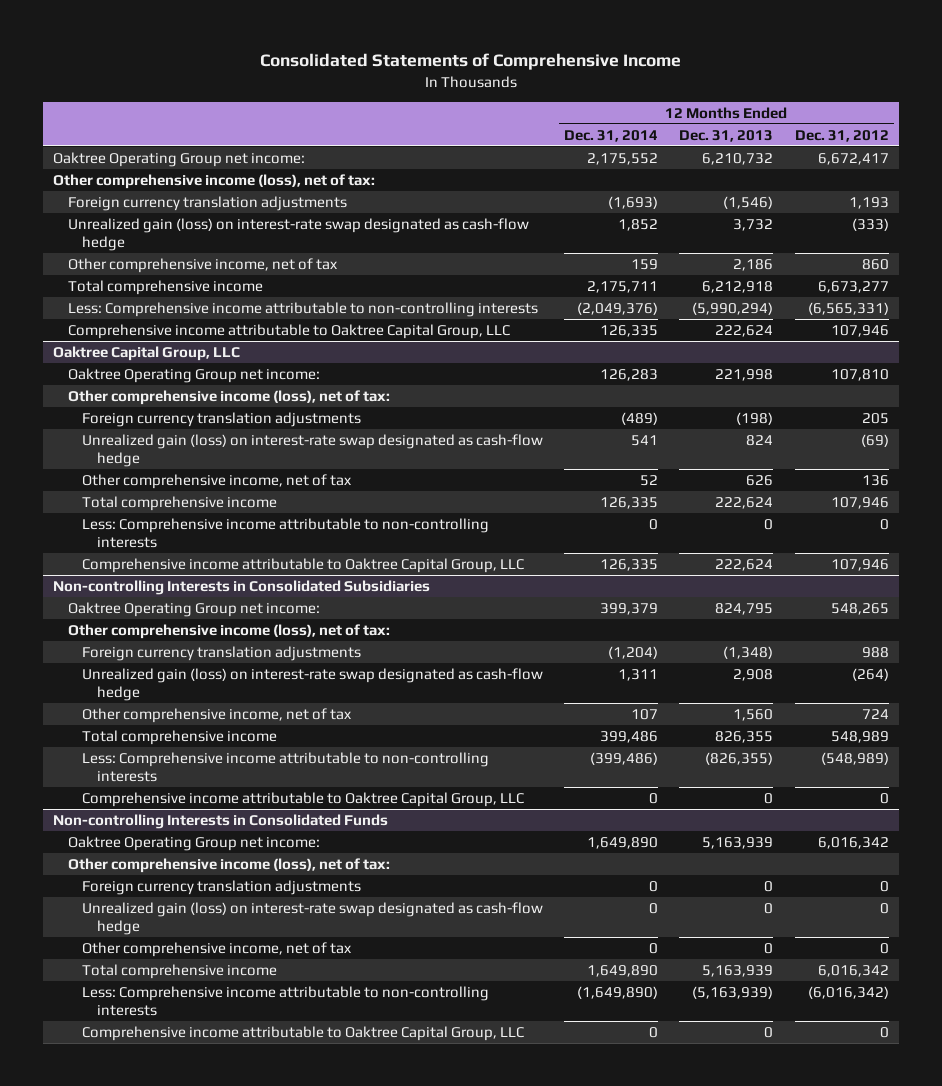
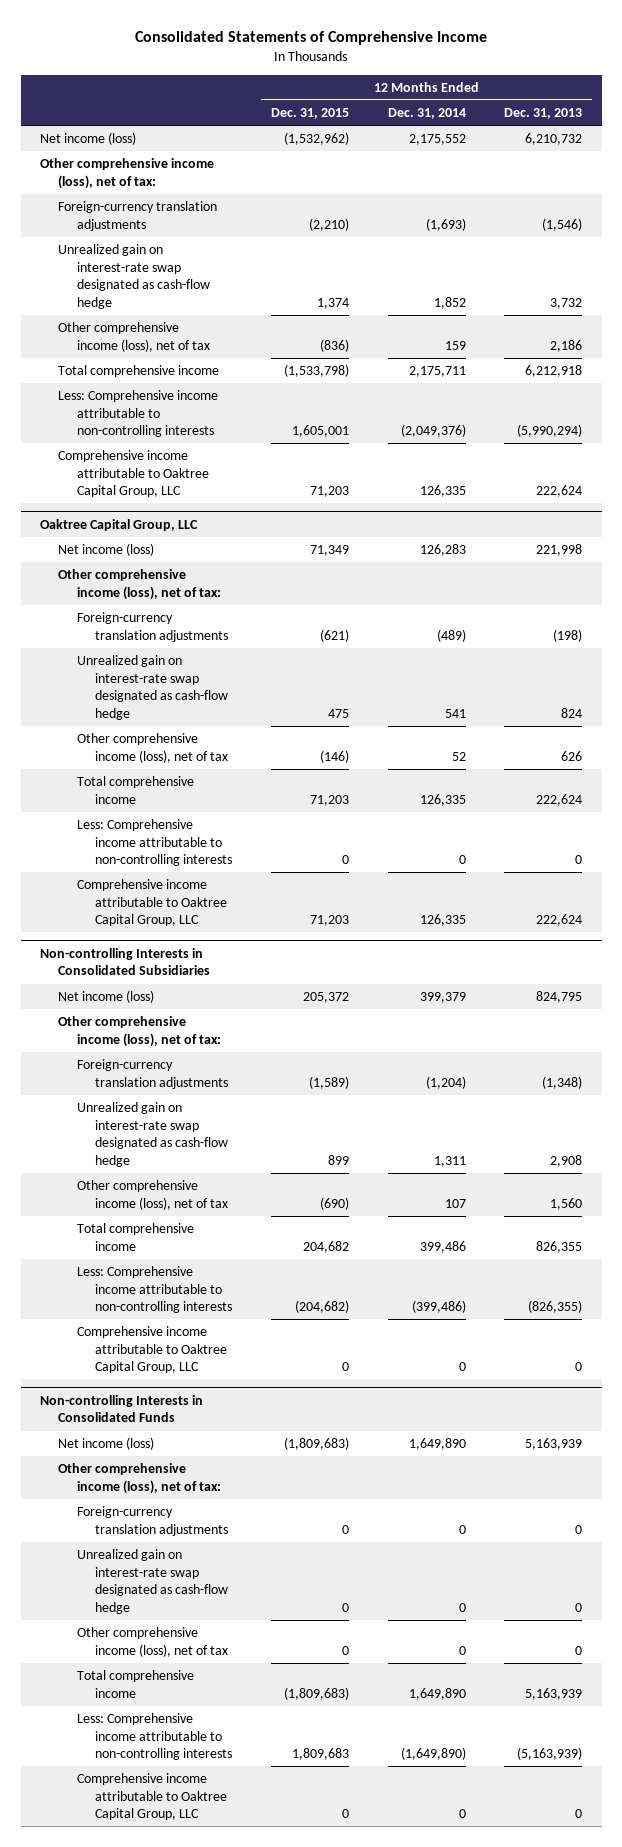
[794,129,889,142] Dec. 31, 2012 -> none
none -> [270,108,349,120] Dec. 31, 2015
[53,151,306,167] Oaktree Operating Group net income: -> [39,132,136,146] Net income (loss)
[67,195,347,211] Foreign currency translation adjustments -> [58,201,218,231] Foreign-currency translation adjustments
[67,217,529,251] Unrealized gain (loss) on interest-rate swap designated as cash-flow hedge -> [58,244,210,309] Unrealized gain on interest-rate swap designated as cash-flow hedge
[67,257,338,273] Other comprehensive income, net of tax -> [58,322,210,352] Other comprehensive income (loss), net of tax
[67,367,320,383] Oaktree Operating Group net income: -> [58,543,155,557] Net income (loss)
[82,411,362,427] Foreign currency translation adjustments -> [76,612,229,642] Foreign-currency translation adjustments
[82,433,544,467] Unrealized gain (loss) on interest-rate swap designated as cash-flow hedge -> [76,655,229,720] Unrealized gain on interest-rate swap designated as cash-flow hedge
[82,473,353,489] Other comprehensive income, net of tax -> [76,733,229,763] Other comprehensive income (loss), net of tax
[67,601,320,617] Oaktree Operating Group net income: -> [58,990,155,1004] Net income (loss)
[82,645,362,661] Foreign currency translation adjustments -> [76,1059,229,1089] Foreign-currency translation adjustments
[82,667,544,701] Unrealized gain (loss) on interest-rate swap designated as cash-flow hedge -> [76,1102,229,1167] Unrealized gain on interest-rate swap designated as cash-flow hedge
[82,707,353,723] Other comprehensive income, net of tax -> [76,1180,229,1210] Other comprehensive income (loss), net of tax
[67,835,320,851] Oaktree Operating Group net income: -> [58,1437,155,1451] Net income (loss)
[82,879,362,895] Foreign currency translation adjustments -> [76,1506,229,1536] Foreign-currency translation adjustments
[82,901,544,935] Unrealized gain (loss) on interest-rate swap designated as cash-flow hedge -> [76,1549,229,1614] Unrealized gain on interest-rate swap designated as cash-flow hedge
[82,941,353,957] Other comprehensive income, net of tax -> [76,1627,229,1657] Other comprehensive income (loss), net of tax

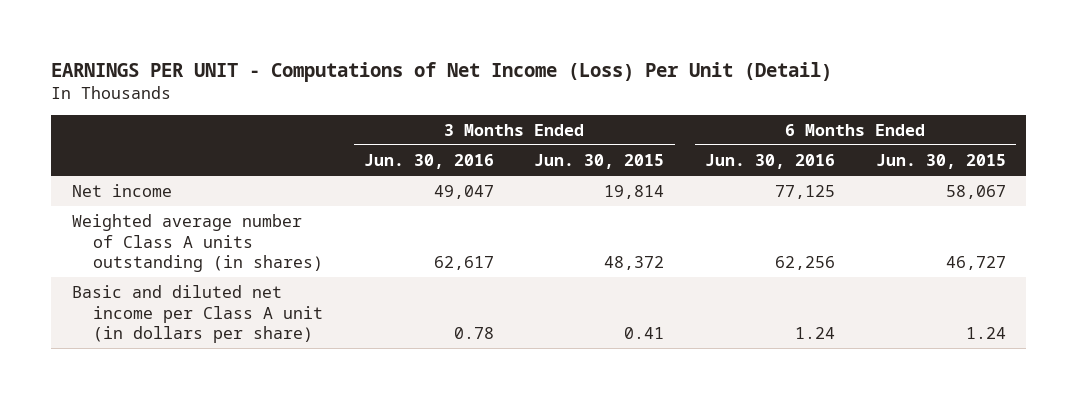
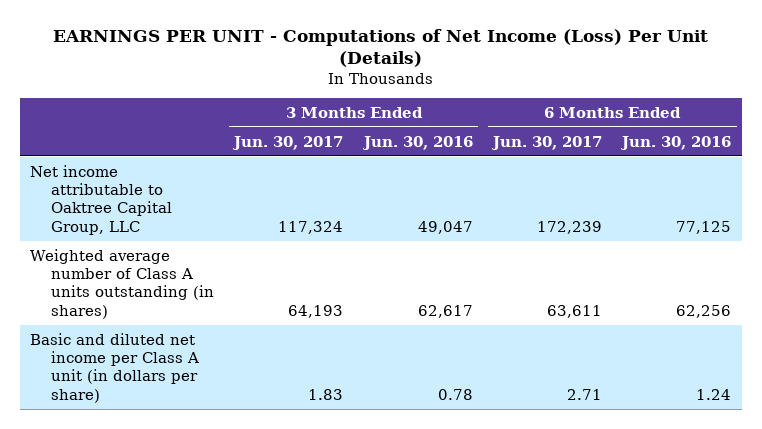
[51,61,833,82] EARNINGS PER UNIT - Computations of Net Income (Loss) Per Unit (Detail) -> [52,29,708,68] EARNINGS PER UNIT - Computations of Net Income (Loss) Per Unit (Details)
[534,153,665,169] Jun. 30, 2015 -> none
[875,153,1006,169] Jun. 30, 2015 -> none
none -> [232,135,344,150] Jun. 30, 2017
none -> [491,135,603,150] Jun. 30, 2017
[71,183,172,197] Net income -> [30,164,172,235] Net income attributable to Oaktree Capital Group, LLC

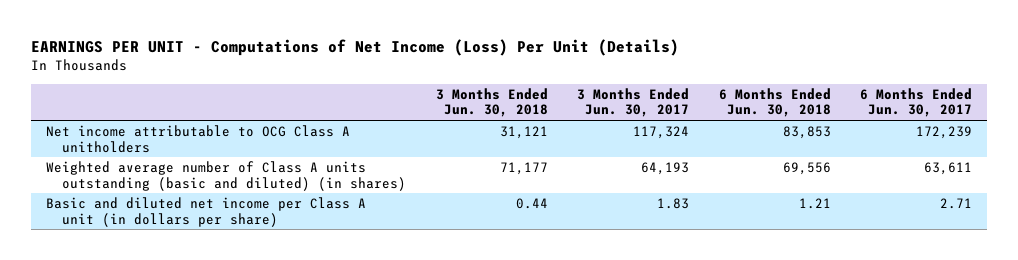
[361,135,473,150] Jun. 30, 2016 -> none
[620,135,732,150] Jun. 30, 2016 -> none
none -> [435,87,548,118] 3 Months Ended Jun. 30, 2018
none -> [718,87,831,118] 6 Months Ended Jun. 30, 2018
[30,164,172,235] Net income attributable to Oaktree Capital Group, LLC -> [45,125,350,153] Net income attributable to OCG Class A unitholders
[30,248,214,319] Weighted average number of Class A units outstanding (in shares) -> [45,161,406,191] Weighted average number of Class A units outstanding (basic and diluted) (in shares)

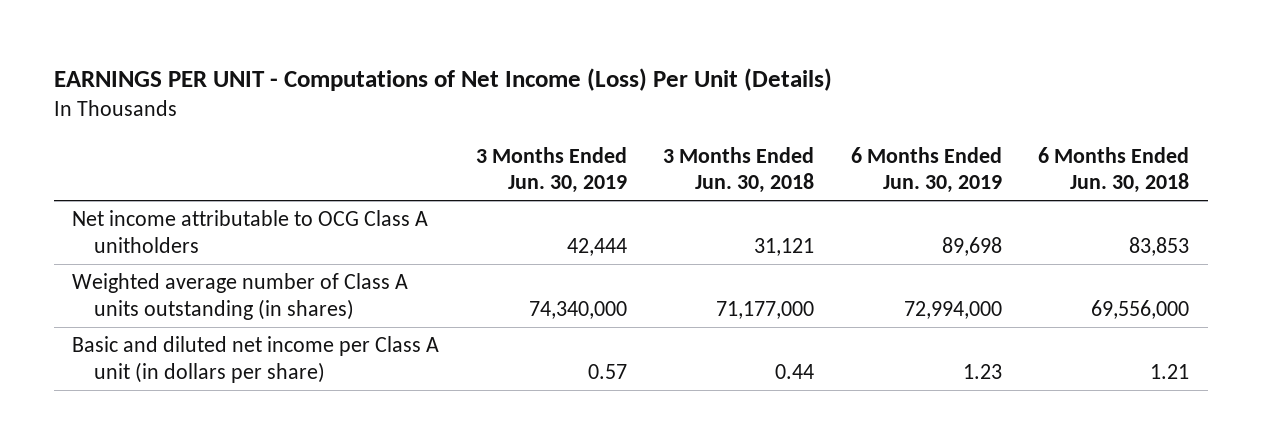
[577,87,690,118] 3 Months Ended Jun. 30, 2017 -> none
[860,87,973,118] 6 Months Ended Jun. 30, 2017 -> none
none -> [475,146,627,193] 3 Months Ended Jun. 30, 2019
none -> [850,146,1002,193] 6 Months Ended Jun. 30, 2019
[45,161,406,191] Weighted average number of Class A units outstanding (basic and diluted) (in shares) -> [72,273,409,320] Weighted average number of Class A units outstanding (in shares)
[499,162,548,176] 71,177 -> [716,300,815,319] 71,177,000
[782,162,831,176] 69,556 -> [1091,299,1190,319] 69,556,000

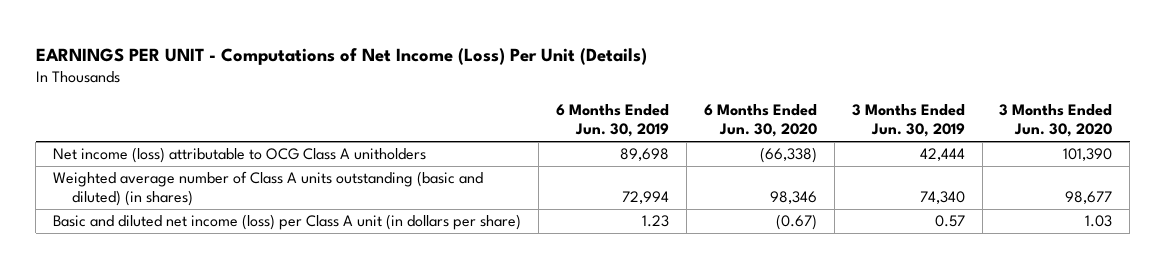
[663,146,815,193] 3 Months Ended Jun. 30, 2018 -> none
[1038,146,1190,193] 6 Months Ended Jun. 30, 2018 -> none
none -> [703,104,817,138] 6 Months Ended Jun. 30, 2020
none -> [999,104,1113,138] 3 Months Ended Jun. 30, 2020
[72,210,429,253] Net income attributable to OCG Class A unitholders -> [53,147,427,164] Net income (loss) attributable to OCG Class A unitholders
[72,273,409,320] Weighted average number of Class A units outstanding (in shares) -> [53,171,484,207] Weighted average number of Class A units outstanding (basic and diluted) (in shares)
[528,300,627,319] 74,340,000 -> [919,191,965,205] 74,340
[903,300,1002,319] 72,994,000 -> [622,191,670,205] 72,994
[72,336,440,383] Basic and diluted net income per Class A unit (in dollars per share) -> [53,214,522,231] Basic and diluted net income (loss) per Class A unit (in dollars per share)

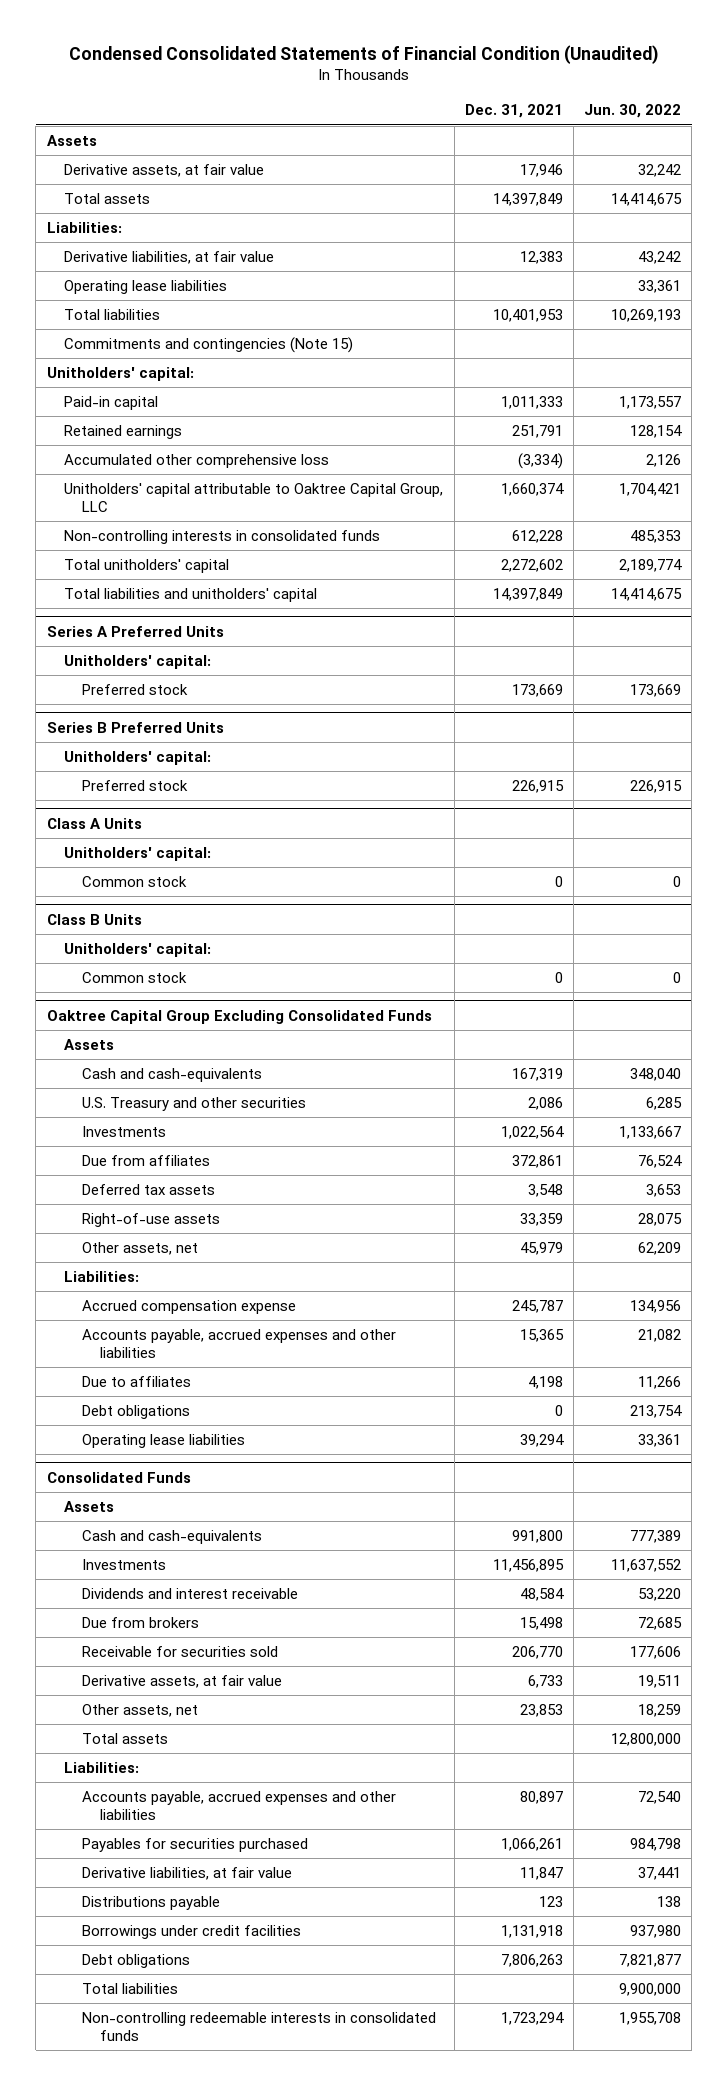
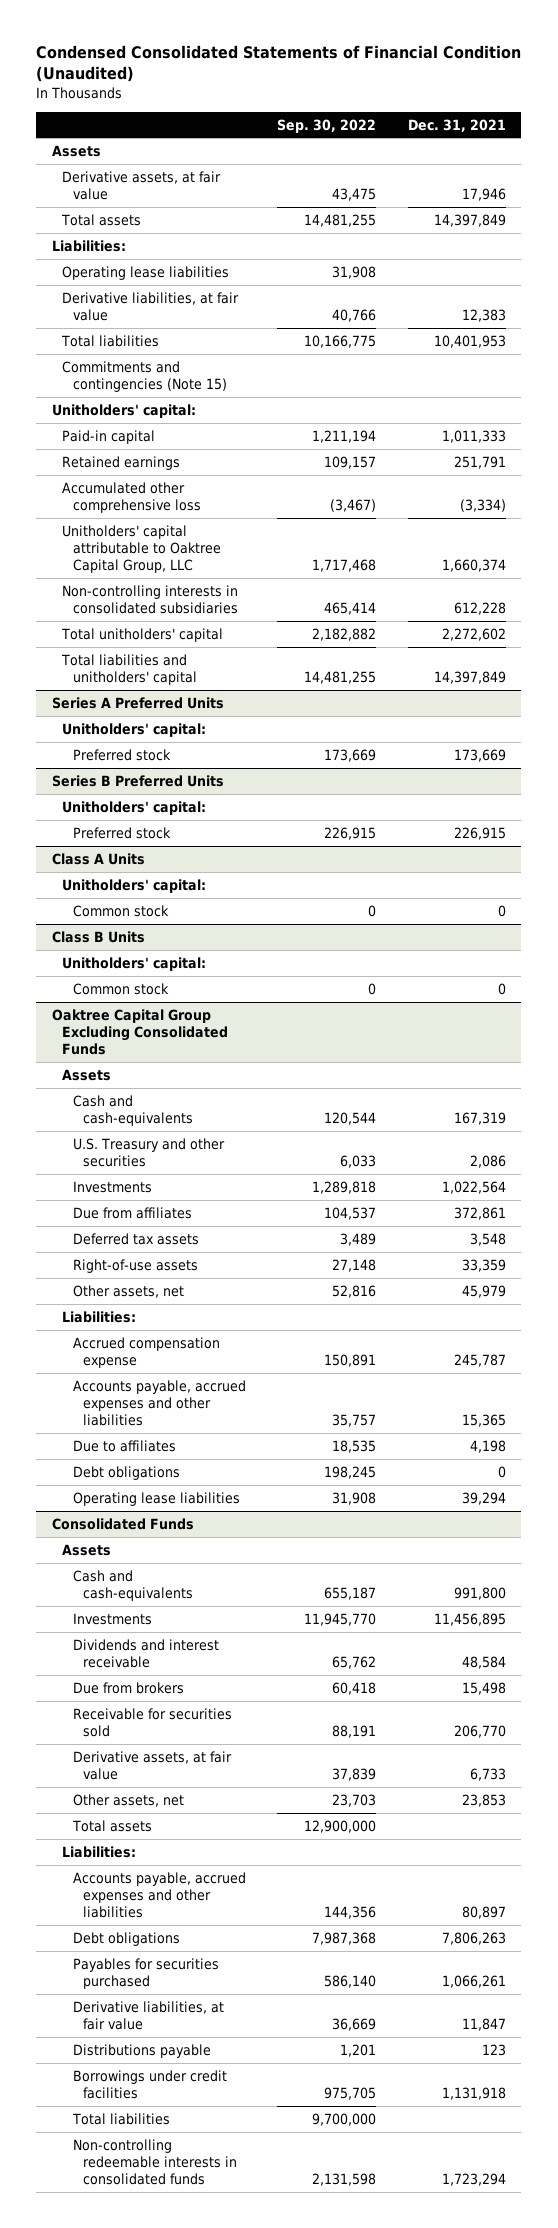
[584,104,682,119] Jun. 30, 2022 -> none
none -> [277,118,377,133] Sep. 30, 2022
[64,251,275,265] Derivative liabilities, at fair value -> [62,291,240,322] Derivative liabilities, at fair value
[64,530,381,545] Non-controlling interests in consolidated funds -> [62,584,239,615] Non-controlling interests in consolidated subsidiaries
[82,1954,191,1969] Debt obligations -> [72,1931,180,1946] Debt obligations

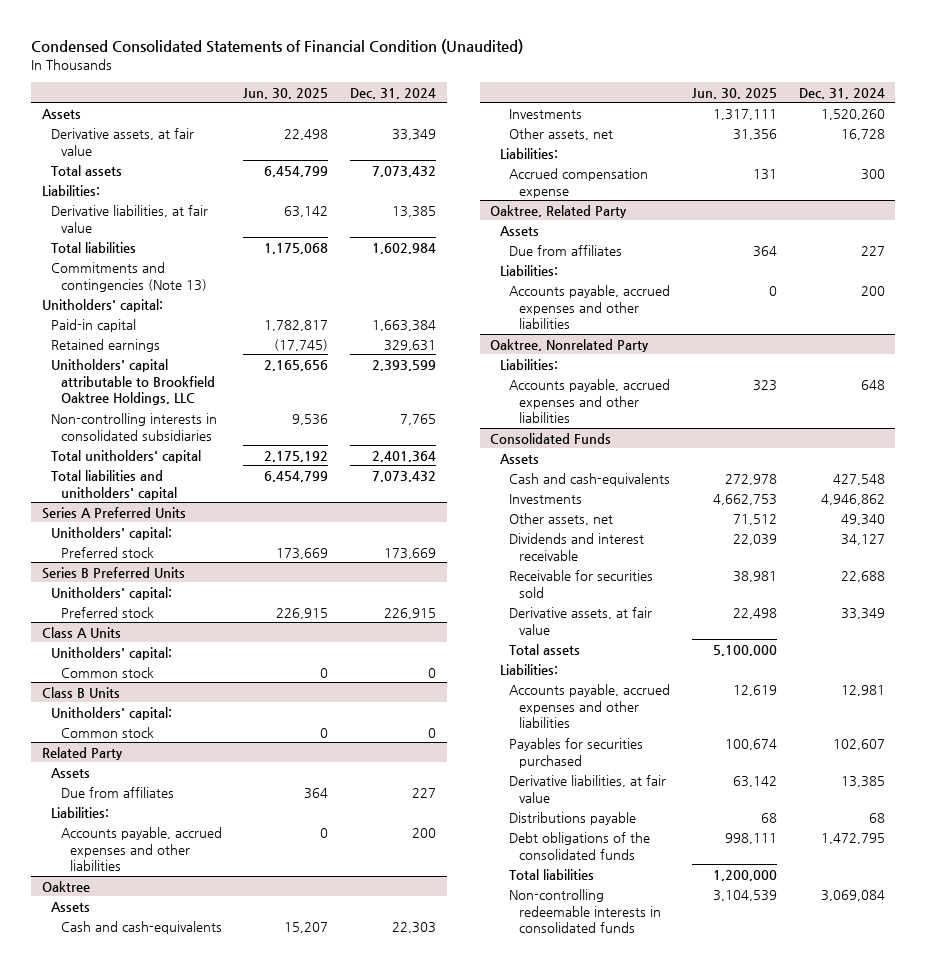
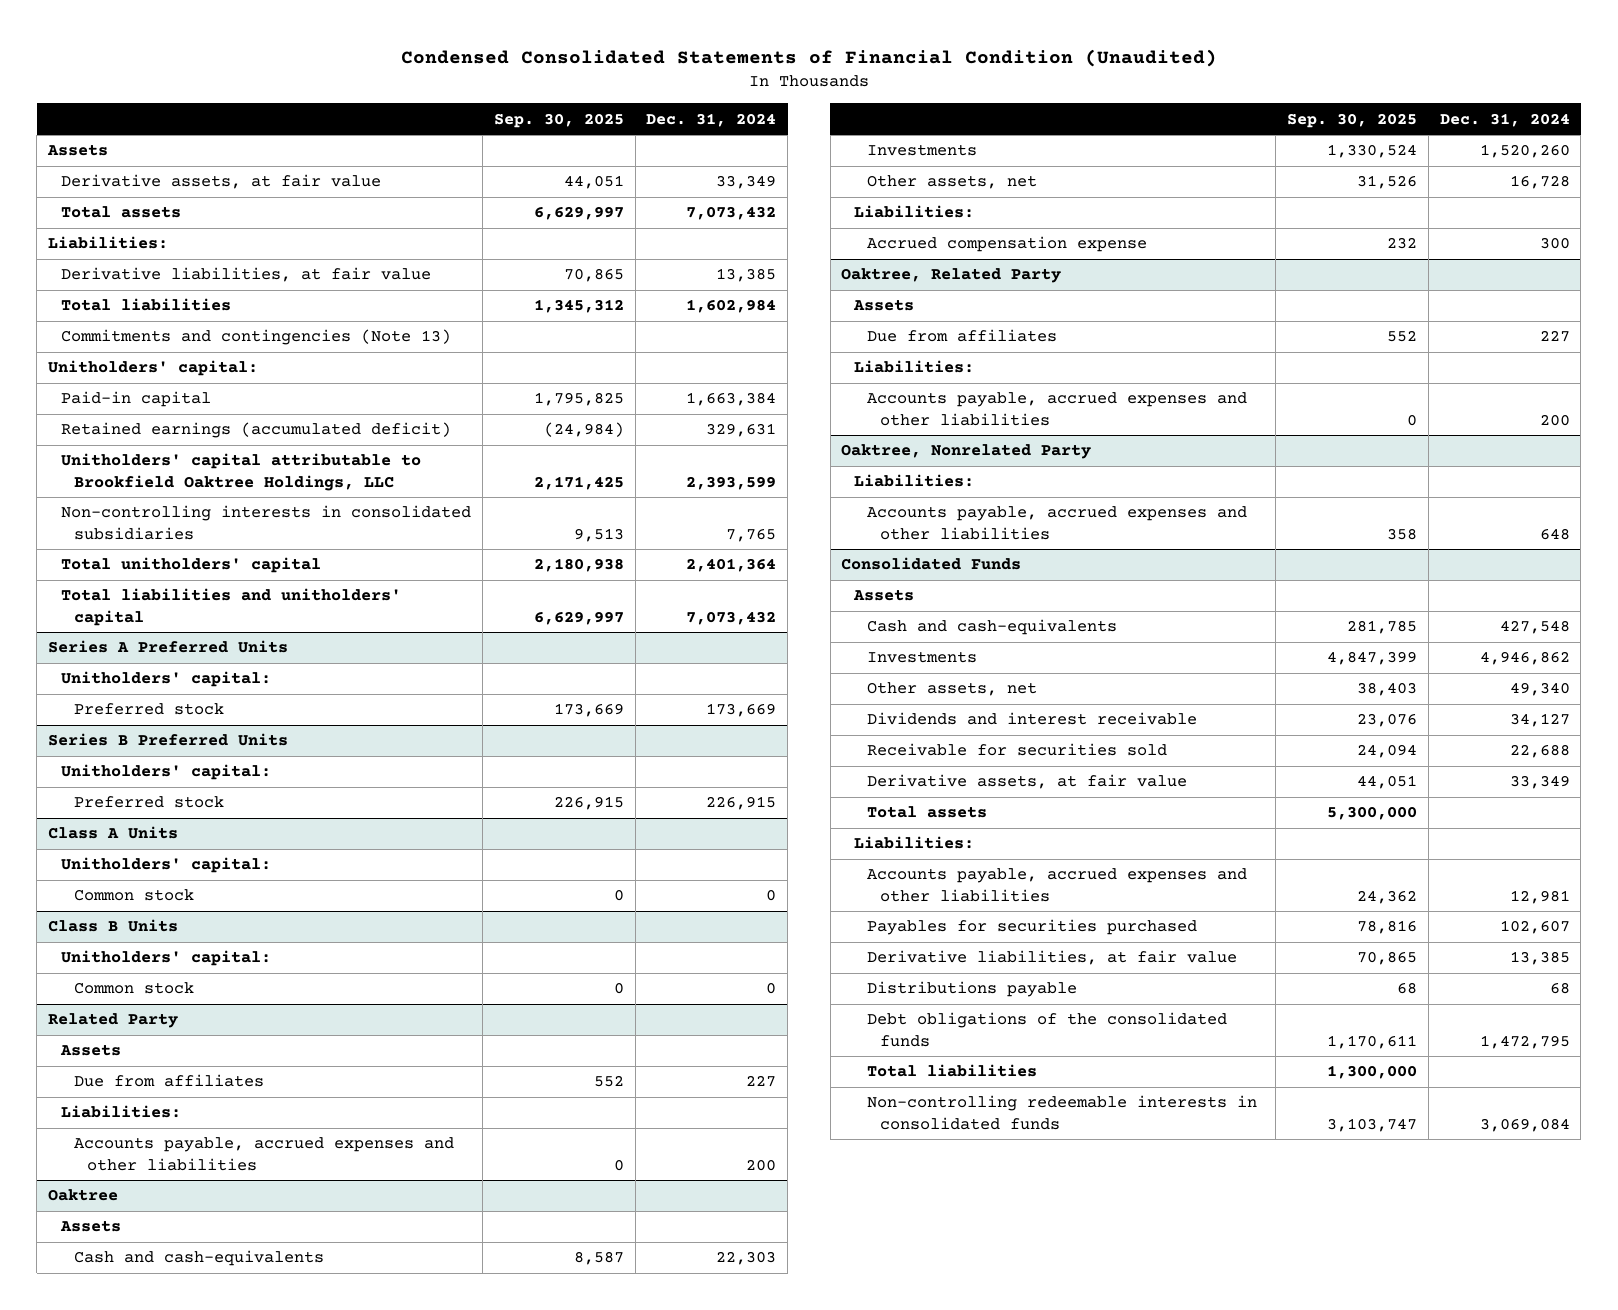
[243,87,329,99] Jun. 30, 2025 -> none
none -> [493,112,624,128] Sep. 30, 2025
[51,338,161,352] Retained earnings -> [61,422,452,439] Retained earnings (accumulated deficit)

